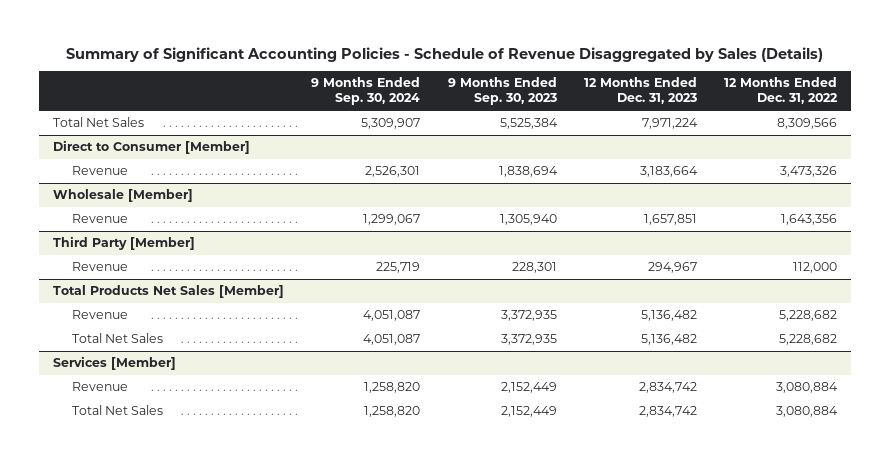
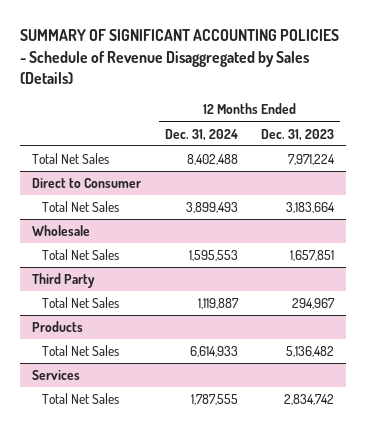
[66,46,824,62] Summary of Significant Accounting Policies - Schedule of Revenue Disaggregated by Sales (Details) -> [20,29,340,84] SUMMARY OF SIGNIFICANT ACCOUNTING POLICIES - Schedule of Revenue Disaggregated by Sales (Details)
[311,77,421,106] 9 Months Ended Sep. 30, 2024 -> none
[447,77,557,106] 9 Months Ended Sep. 30, 2023 -> none
[724,77,839,105] 12 Months Ended Dec. 31, 2022 -> none
none -> [164,128,238,141] Dec. 31, 2024
[72,310,129,320] Revenue -> none
[53,140,251,155] Direct to Consumer [Member] -> [32,178,143,189] Direct to Consumer
[72,166,129,176] Revenue -> [42,201,120,213] Total Net Sales
[53,189,194,203] Wholesale [Member] -> [32,225,91,237] Wholesale
[72,214,129,224] Revenue -> [42,249,120,261] Total Net Sales
[53,236,196,251] Third Party [Member] -> [32,273,96,289] Third Party
[72,262,129,272] Revenue -> [42,297,120,309] Total Net Sales
[53,285,285,299] Total Products Net Sales [Member] -> [32,321,84,333] Products
[72,382,129,392] Revenue -> none
[53,356,177,371] Services [Member] -> [32,370,81,381] Services

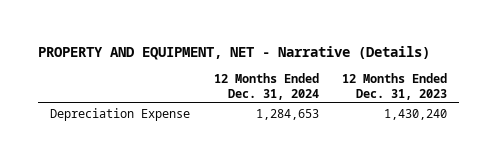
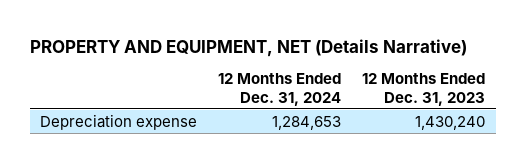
[38,46,431,61] PROPERTY AND EQUIPMENT, NET - Narrative (Details) -> [29,38,467,57] PROPERTY AND EQUIPMENT, NET (Details Narrative)
[50,107,191,121] Depreciation Expense -> [40,113,198,130] Depreciation expense

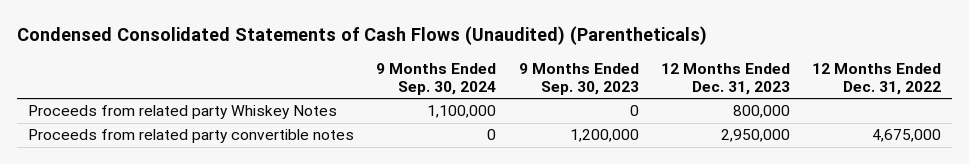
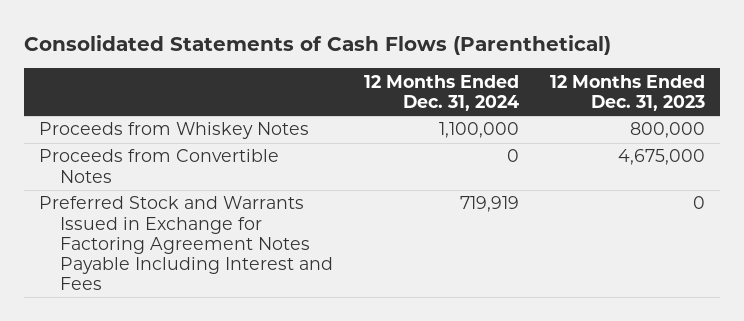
[16,26,707,46] Condensed Consolidated Statements of Cash Flows (Unaudited) (Parentheticals) -> [23,34,611,55] Consolidated Statements of Cash Flows (Parenthetical)
[376,63,497,96] 9 Months Ended Sep. 30, 2024 -> none
[518,63,639,96] 9 Months Ended Sep. 30, 2023 -> none
[812,63,942,96] 12 Months Ended Dec. 31, 2022 -> none
none -> [363,74,519,111] 12 Months Ended Dec. 31, 2024
[27,105,337,120] Proceeds from related party Whiskey Notes -> [39,122,310,140] Proceeds from Whiskey Notes
[27,129,354,144] Proceeds from related party convertible notes -> [39,149,280,183] Proceeds from Convertible Notes
[720,129,790,143] 2,950,000 -> [617,149,705,166] 4,675,000
none -> [39,196,333,291] Preferred Stock and Warrants Issued in Exchange for Factoring Agreement Notes Payable Including Interest and Fees

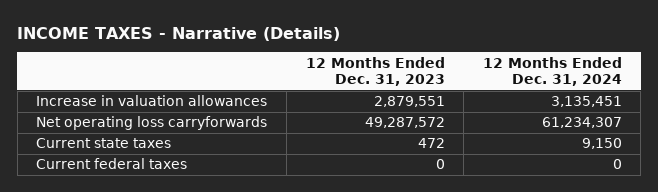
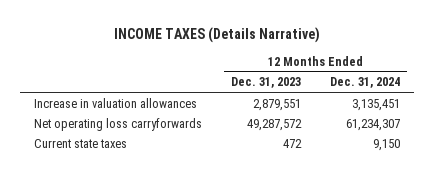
[17,26,341,41] INCOME TAXES - Narrative (Details) -> [114,27,321,44] INCOME TAXES (Details Narrative)
[36,158,188,170] Current federal taxes -> none

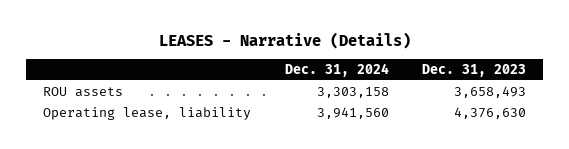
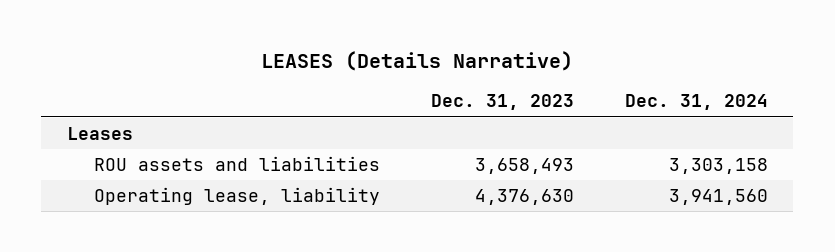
[158,31,411,49] LEASES - Narrative (Details) -> [261,51,574,72] LEASES (Details Narrative)
none -> [66,126,133,140] Leases
[42,87,123,98] ROU assets -> [94,155,381,171] ROU assets and liabilities

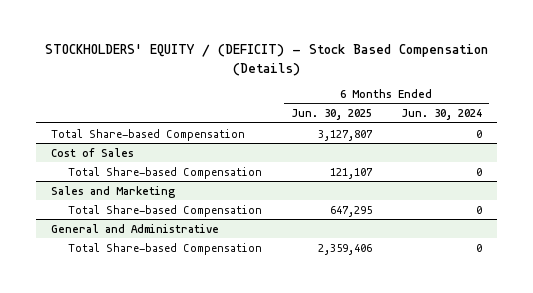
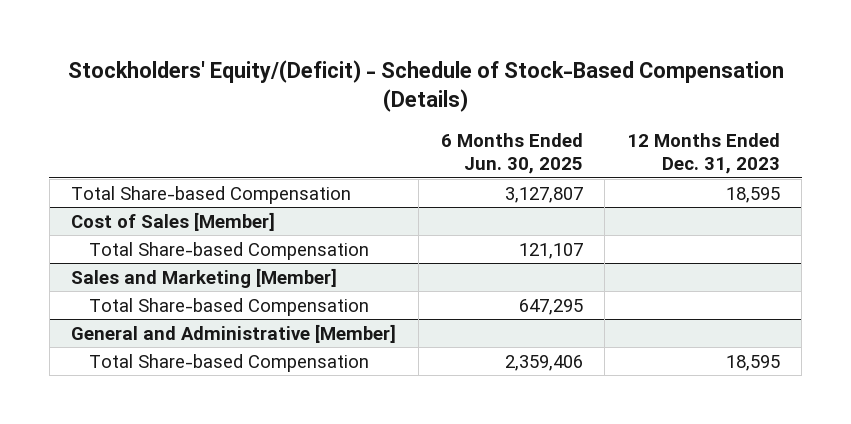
[44,44,488,76] STOCKHOLDERS' EQUITY / (DEFICIT) - Stock Based Compensation (Details) -> [67,60,784,113] Stockholders' Equity/(Deficit) - Schedule of Stock-Based Compensation (Details)
[401,109,483,121] Jun. 30, 2024 -> none
none -> [626,132,780,175] 12 Months Ended Dec. 31, 2023
[50,147,134,157] Cost of Sales -> [71,211,276,231] Cost of Sales [Member]
[50,185,175,198] Sales and Marketing -> [71,267,338,288] Sales and Marketing [Member]
[50,223,219,233] General and Administrative -> [71,323,397,343] General and Administrative [Member]

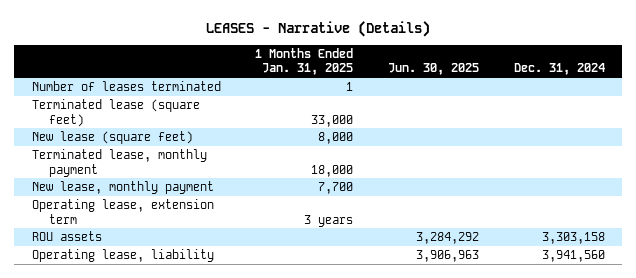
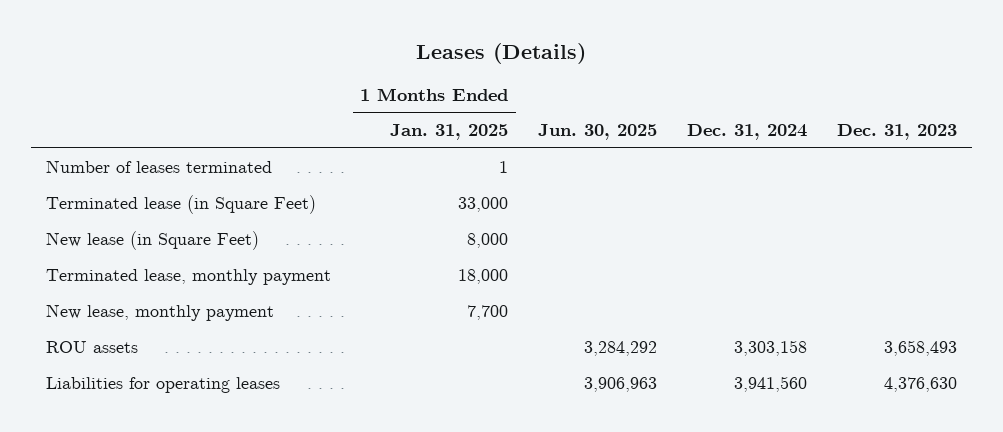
[206,20,431,37] LEASES - Narrative (Details) -> [416,42,587,64] Leases (Details)
none -> [837,124,958,141] Dec. 31, 2023
[31,99,200,127] Terminated lease (square feet) -> [45,195,316,215] Terminated lease (in Square Feet)
[31,131,193,145] New lease (square feet) -> [45,231,259,251] New lease (in Square Feet)
[31,199,214,224] Operating lease, extension term -> none
[31,249,214,263] Operating lease, liability -> [45,377,280,394] Liabilities for operating leases

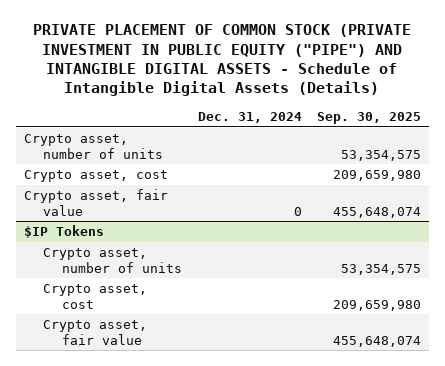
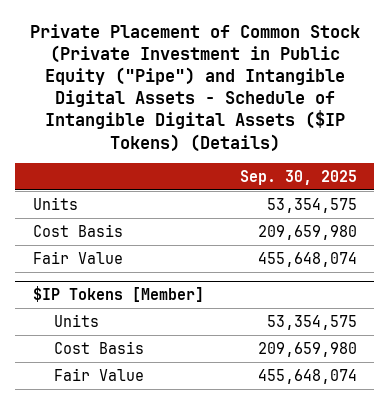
[33,24,412,97] PRIVATE PLACEMENT OF COMMON STOCK (PRIVATE INVESTMENT IN PUBLIC EQUITY ("PIPE") AND INTANGIBLE DIGITAL ASSETS - Schedule of Intangible Digital Assets (Details) -> [29,23,360,152] Private Placement of Common Stock (Private Investment in Public Equity ("Pipe") and Intangible Digital Assets - Schedule of Intangible Digital Assets ($IP Tokens) (Details)
[197,111,302,123] Dec. 31, 2024 -> none
[23,133,163,159] Crypto asset, number of units -> [33,196,79,210] Units
[23,169,168,182] Crypto asset, cost -> [33,223,124,237] Cost Basis
[23,188,168,216] Crypto asset, fair value -> [33,250,124,264] Fair Value
[23,224,104,238] $IP Tokens -> [33,285,205,302] $IP Tokens [Member]
[42,247,183,273] Crypto asset, number of units -> [53,313,99,327] Units
[42,283,147,309] Crypto asset, cost -> [53,340,144,354] Cost Basis
[42,319,147,345] Crypto asset, fair value -> [53,367,144,381] Fair Value

